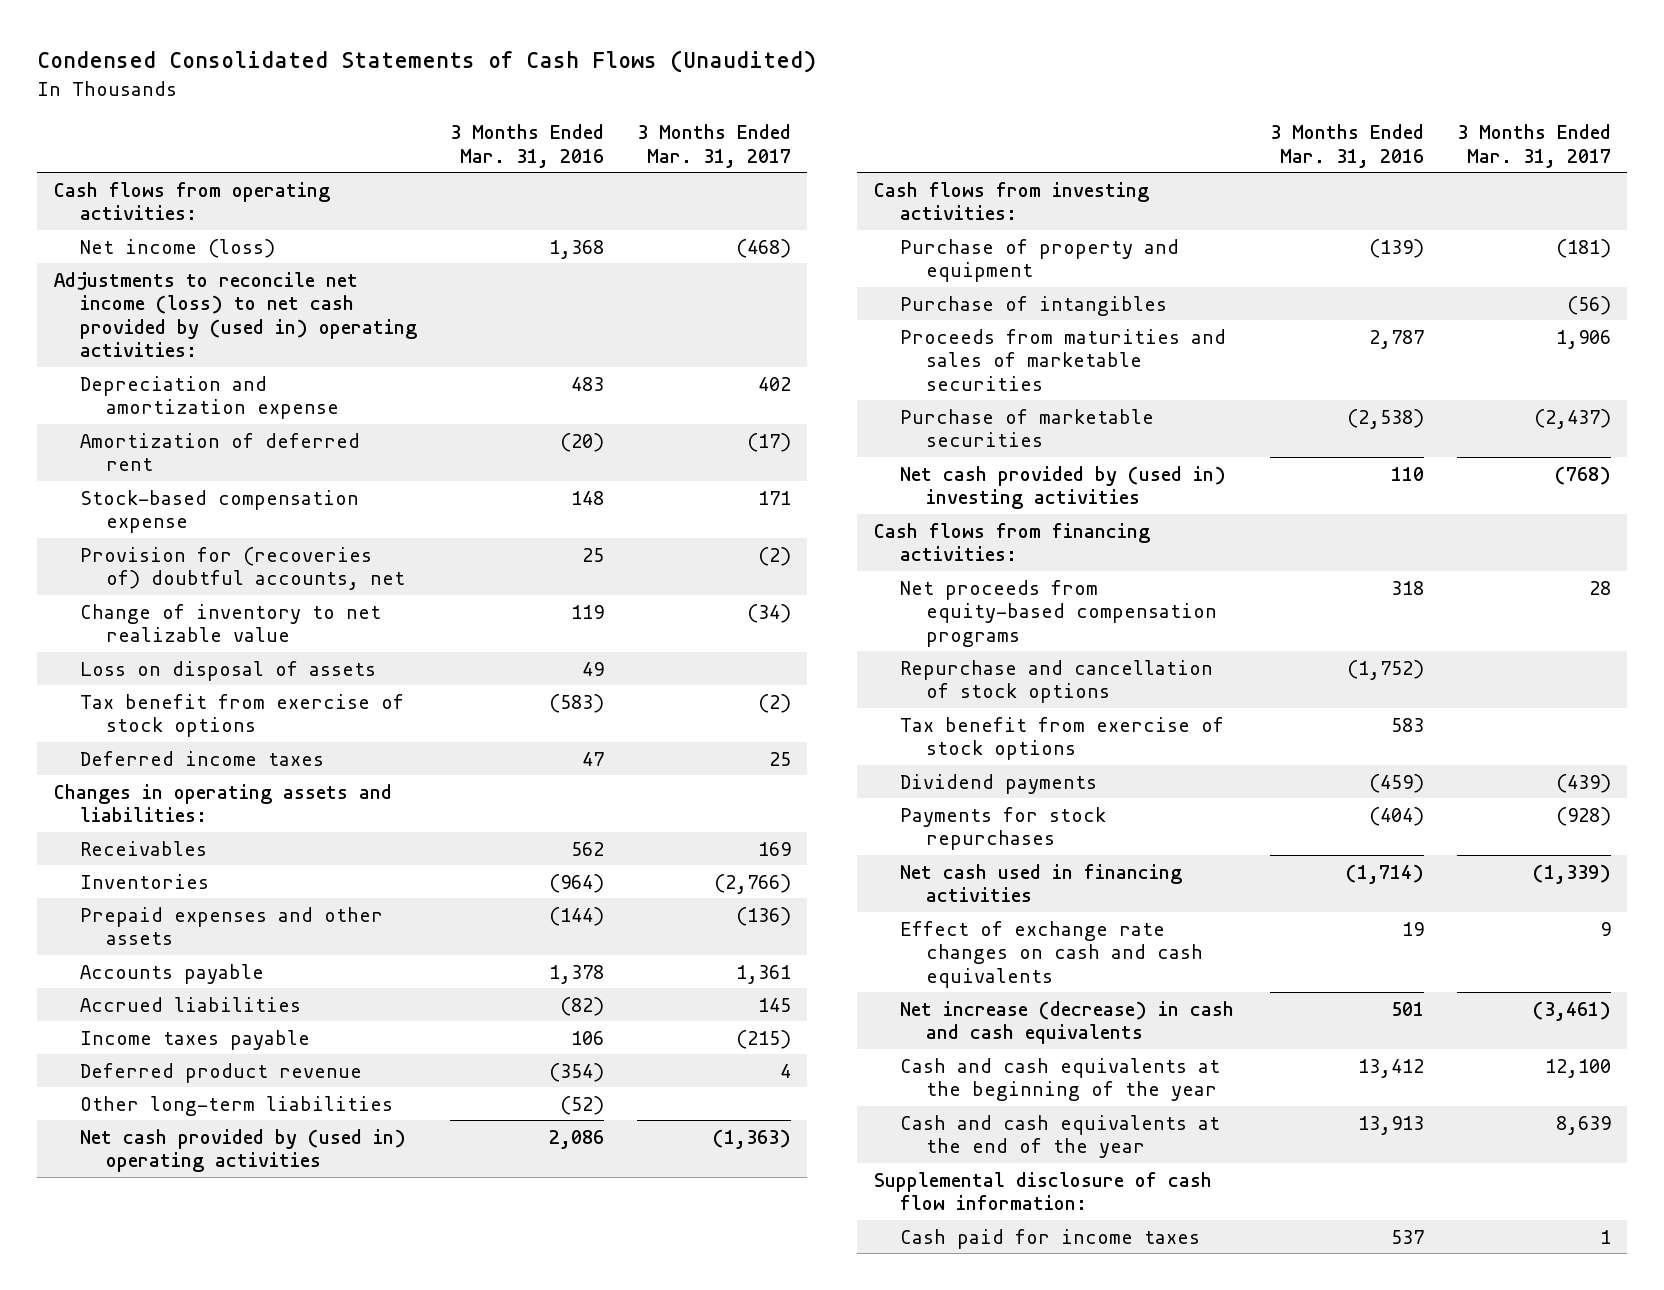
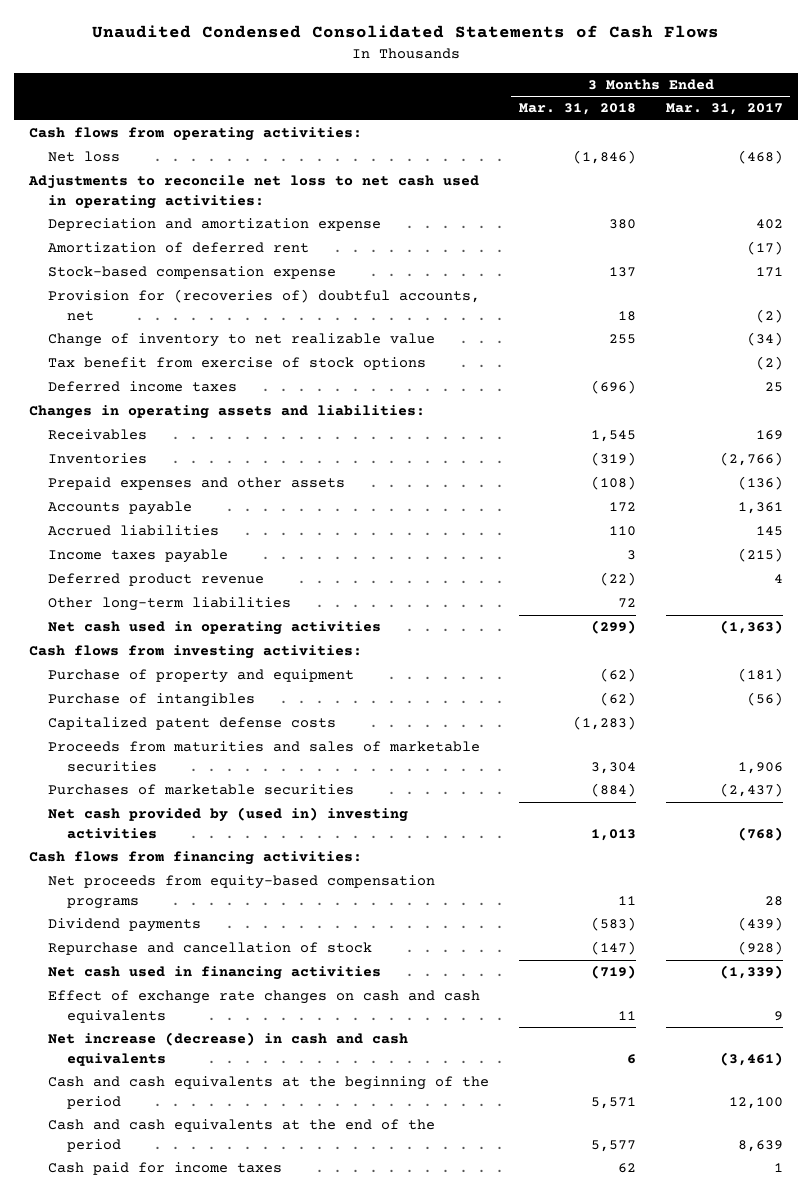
[37,50,817,74] Condensed Consolidated Statements of Cash Flows (Unaudited) -> [91,25,719,39] Unaudited Condensed Consolidated Statements of Cash Flows
[449,124,604,168] 3 Months Ended Mar. 31, 2016 -> none
none -> [518,103,636,116] Mar. 31, 2018
[79,238,275,258] Net income (loss) -> [48,151,121,163] Net loss
[53,271,417,358] Adjustments to reconcile net income (loss) to net cash provided by (used in) operating activities: -> [27,175,479,209] Adjustments to reconcile net loss to net cash used in operating activities:
[79,660,376,681] Loss on disposal of assets -> none
[79,1128,406,1173] Net cash provided by (used in) operating activities -> [48,621,382,636] Net cash used in operating activities
none -> [48,717,337,731] Capitalized patent defense costs
[899,408,1154,448] Purchase of marketable securities -> [48,784,355,796] Purchases of marketable securities
[899,659,1213,704] Repurchase and cancellation of stock options -> none
[899,716,1224,761] Tax benefit from exercise of stock options -> none
[899,806,1106,851] Payments for stock repurchases -> [48,942,373,956] Repurchase and cancellation of stock
[873,1171,1212,1211] Supplemental disclosure of cash flow information: -> none
[899,1057,1220,1102] Cash and cash equivalents at the beginning of the year -> [48,1076,490,1109] Cash and cash equivalents at the beginning of the period
[899,1114,1220,1159] Cash and cash equivalents at the end of the year -> [48,1119,436,1152] Cash and cash equivalents at the end of the period

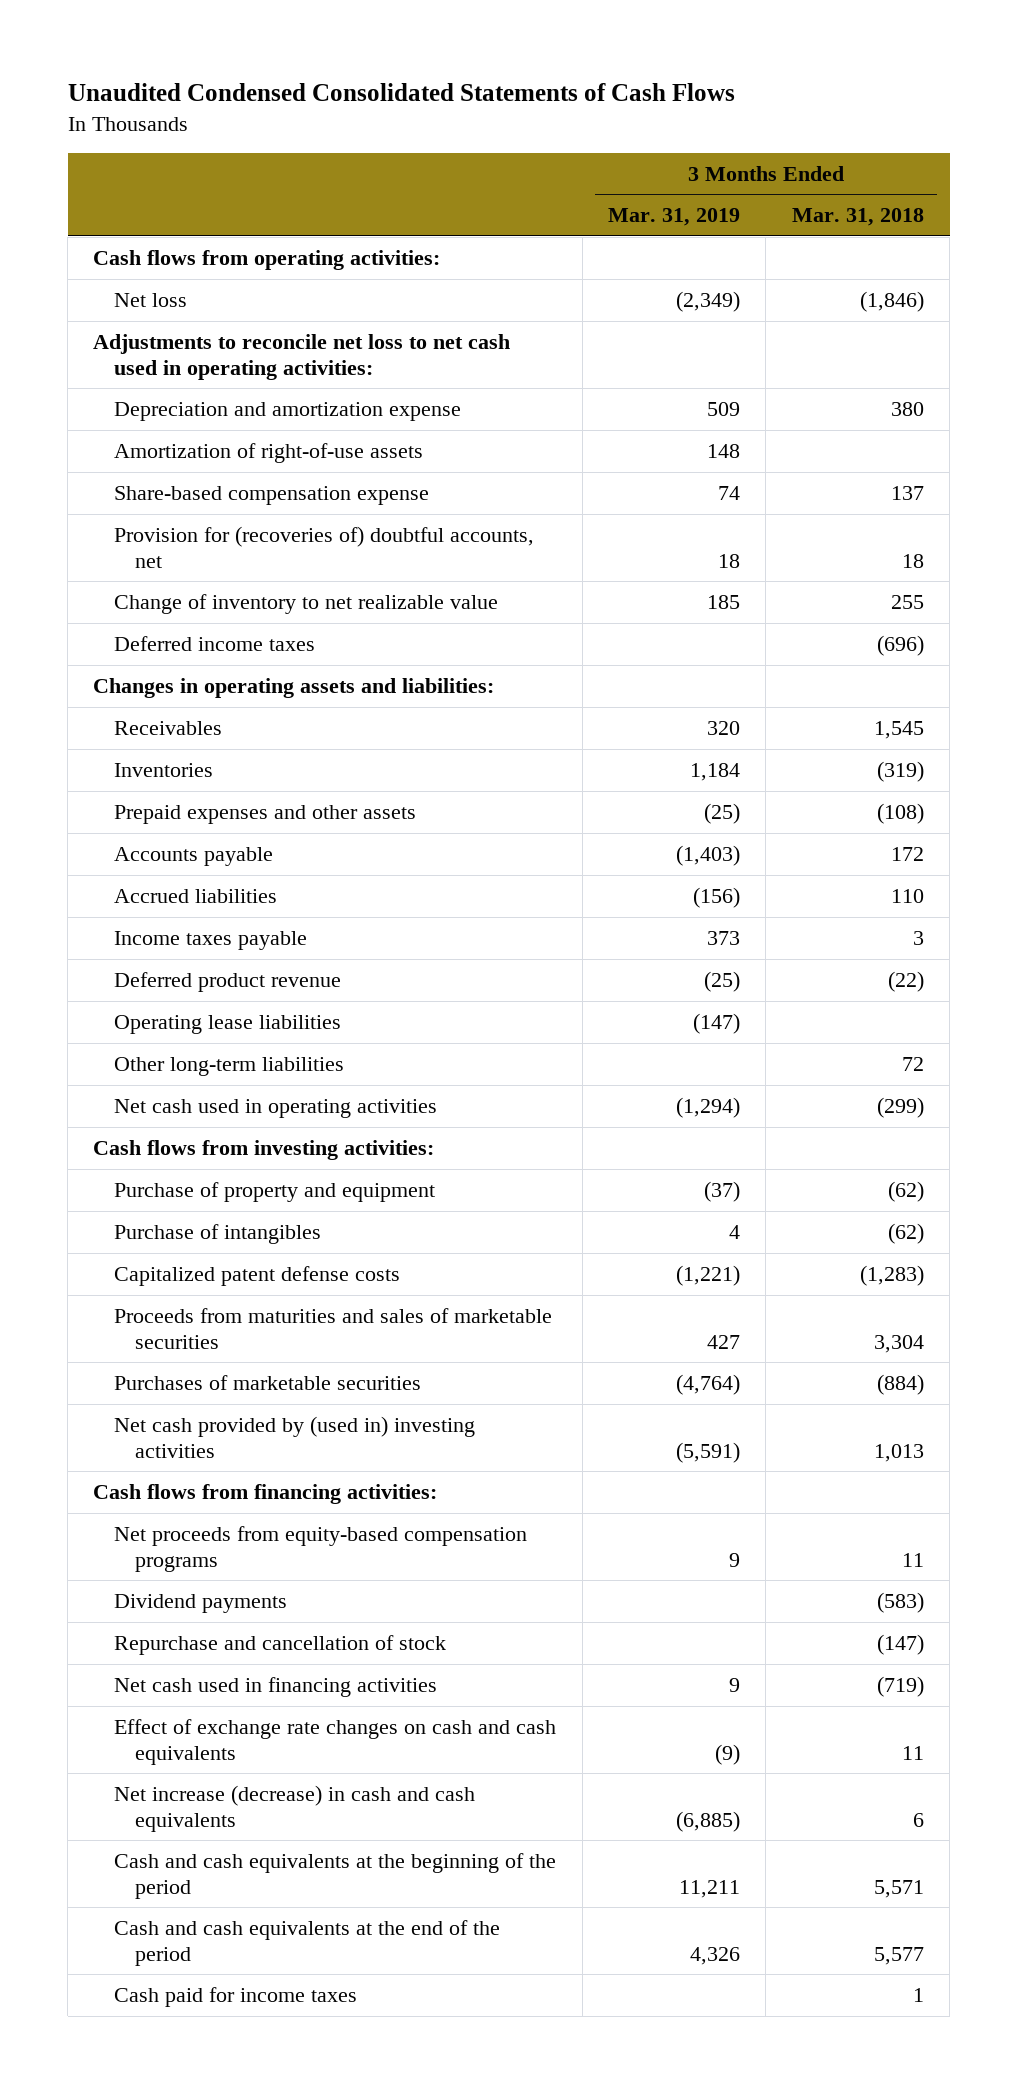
[665,103,783,116] Mar. 31, 2017 -> none
none -> [608,208,741,227] Mar. 31, 2019
[48,242,310,254] Amortization of deferred rent -> none
none -> [114,442,424,463] Amortization of right-of-use assets
[48,266,337,280] Stock-based compensation expense -> [114,485,430,505] Share-based compensation expense
[48,357,427,371] Tax benefit from exercise of stock options -> none
none -> [114,1014,342,1034] Operating lease liabilities
[617,1163,636,1174] 62 -> [912,1987,924,2002] 1

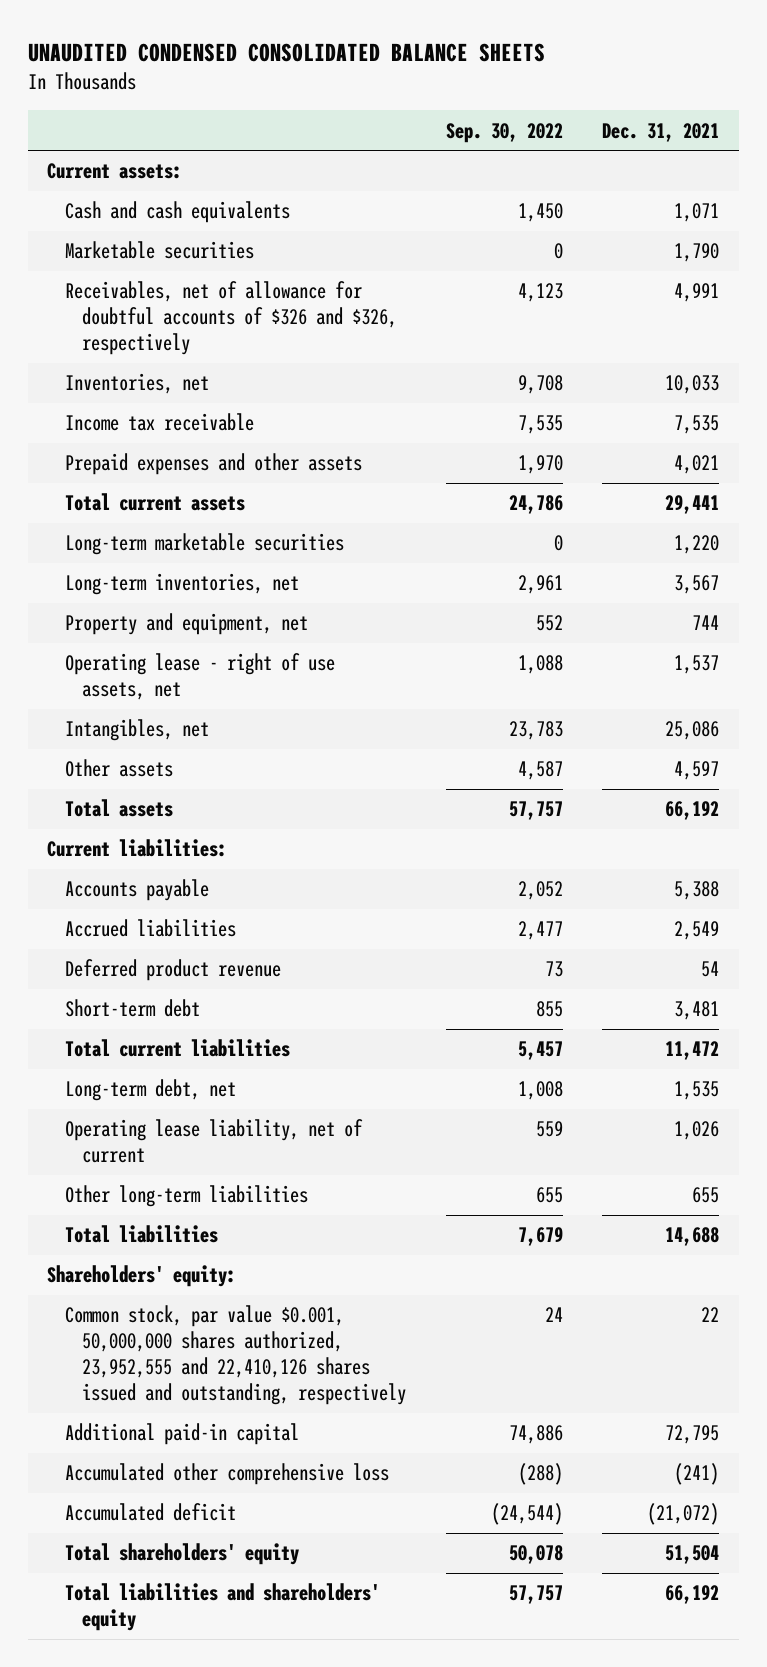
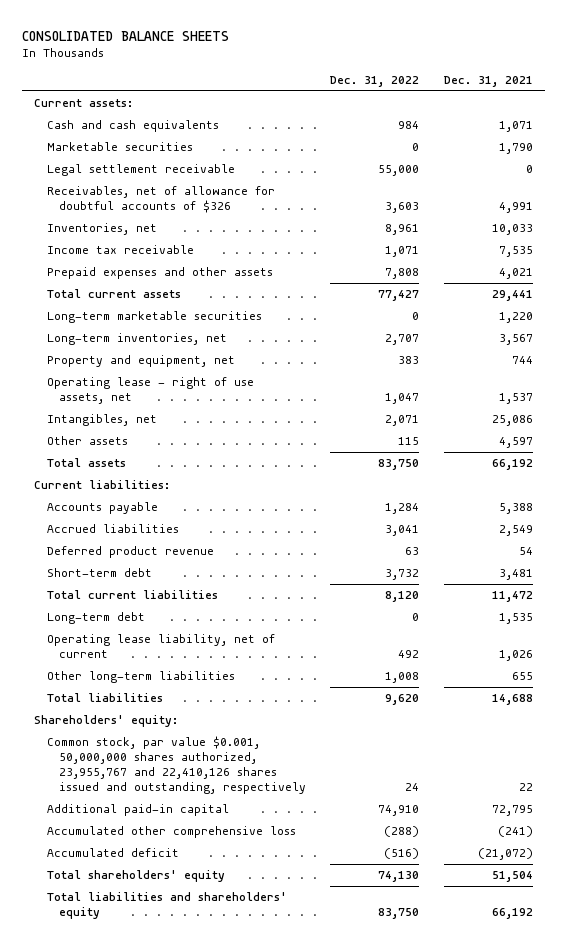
[27,42,545,62] UNAUDITED CONDENSED CONSOLIDATED BALANCE SHEETS -> [22,30,230,41] CONSOLIDATED BALANCE SHEETS
[445,122,563,143] Sep. 30, 2022 -> none
none -> [330,75,420,87] Dec. 31, 2022
none -> [46,164,235,177] Legal settlement receivable
[64,281,398,356] Receivables, net of allowance for doubtful accounts of $326 and $326, respectively -> [46,186,275,214] Receivables, net of allowance for doubtful accounts of $326
[64,1079,236,1102] Long-term debt, net -> [46,612,145,625] Long-term debt
[64,1305,407,1406] Common stock, par value $0.001, 50,000,000 shares authorized, 23,952,555 and 22,410,126 shares issued and outstanding, respectively -> [46,736,306,795] Common stock, par value $0.001, 50,000,000 shares authorized, 23,955,767 and 22,410,126 shares issued and outstanding, respectively

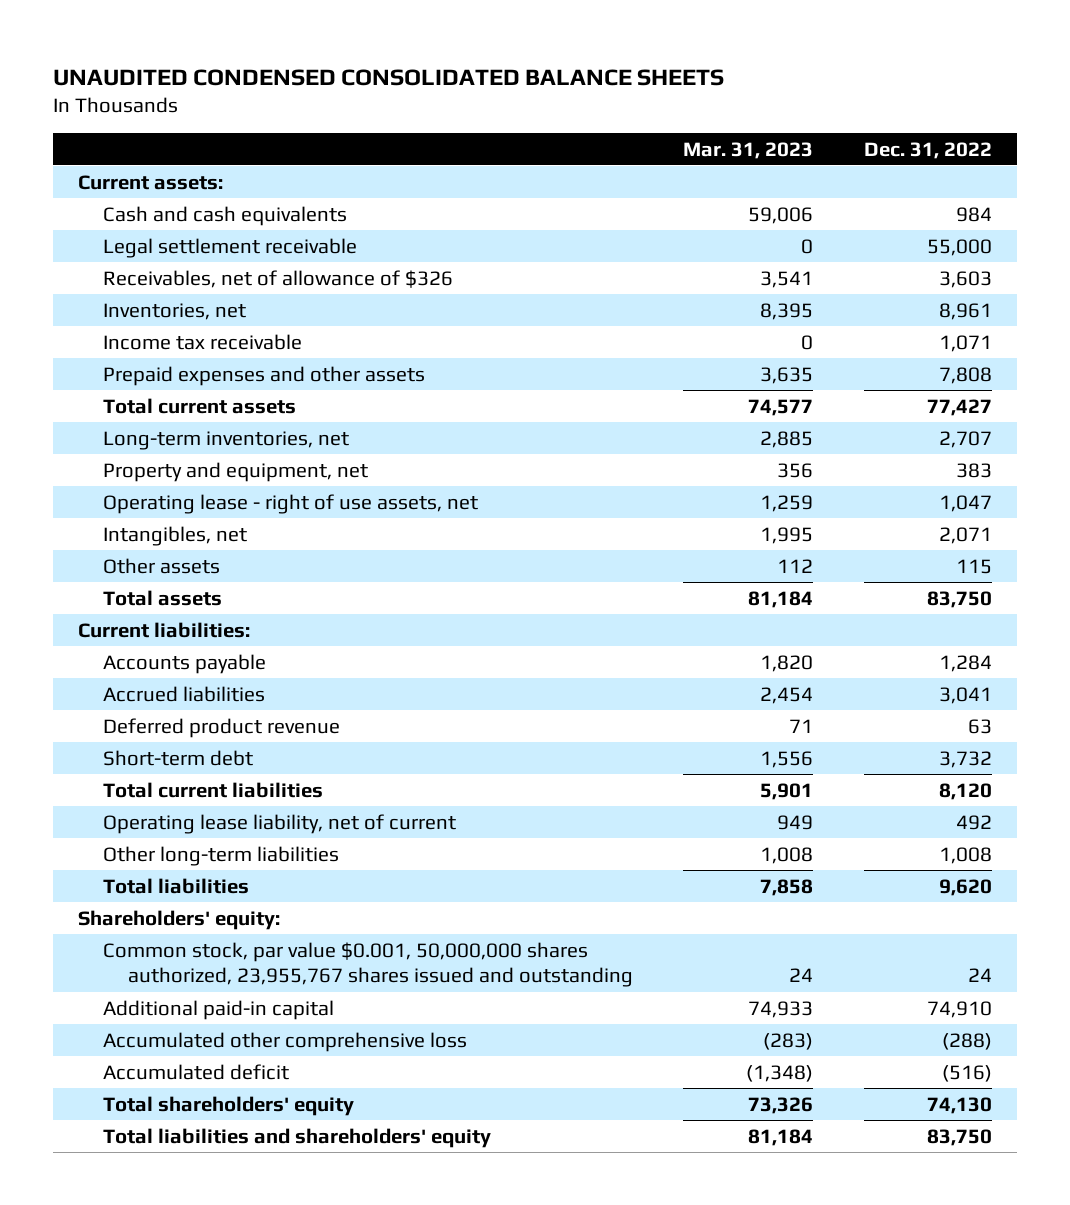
[22,30,230,41] CONSOLIDATED BALANCE SHEETS -> [52,68,724,86] UNAUDITED CONDENSED CONSOLIDATED BALANCE SHEETS
[443,75,533,87] Dec. 31, 2021 -> none
none -> [683,141,814,159] Mar. 31, 2023
[46,142,193,152] Marketable securities -> none
[46,186,275,214] Receivables, net of allowance for doubtful accounts of $326 -> [102,269,453,288] Receivables, net of allowance of $326
[46,311,262,324] Long-term marketable securities -> none
[46,612,145,625] Long-term debt -> none
[46,736,306,795] Common stock, par value $0.001, 50,000,000 shares authorized, 23,955,767 and 22,410,126 shares issued and outstanding, respectively -> [102,941,633,988] Common stock, par value $0.001, 50,000,000 shares authorized, 23,955,767 shares issued and outstanding

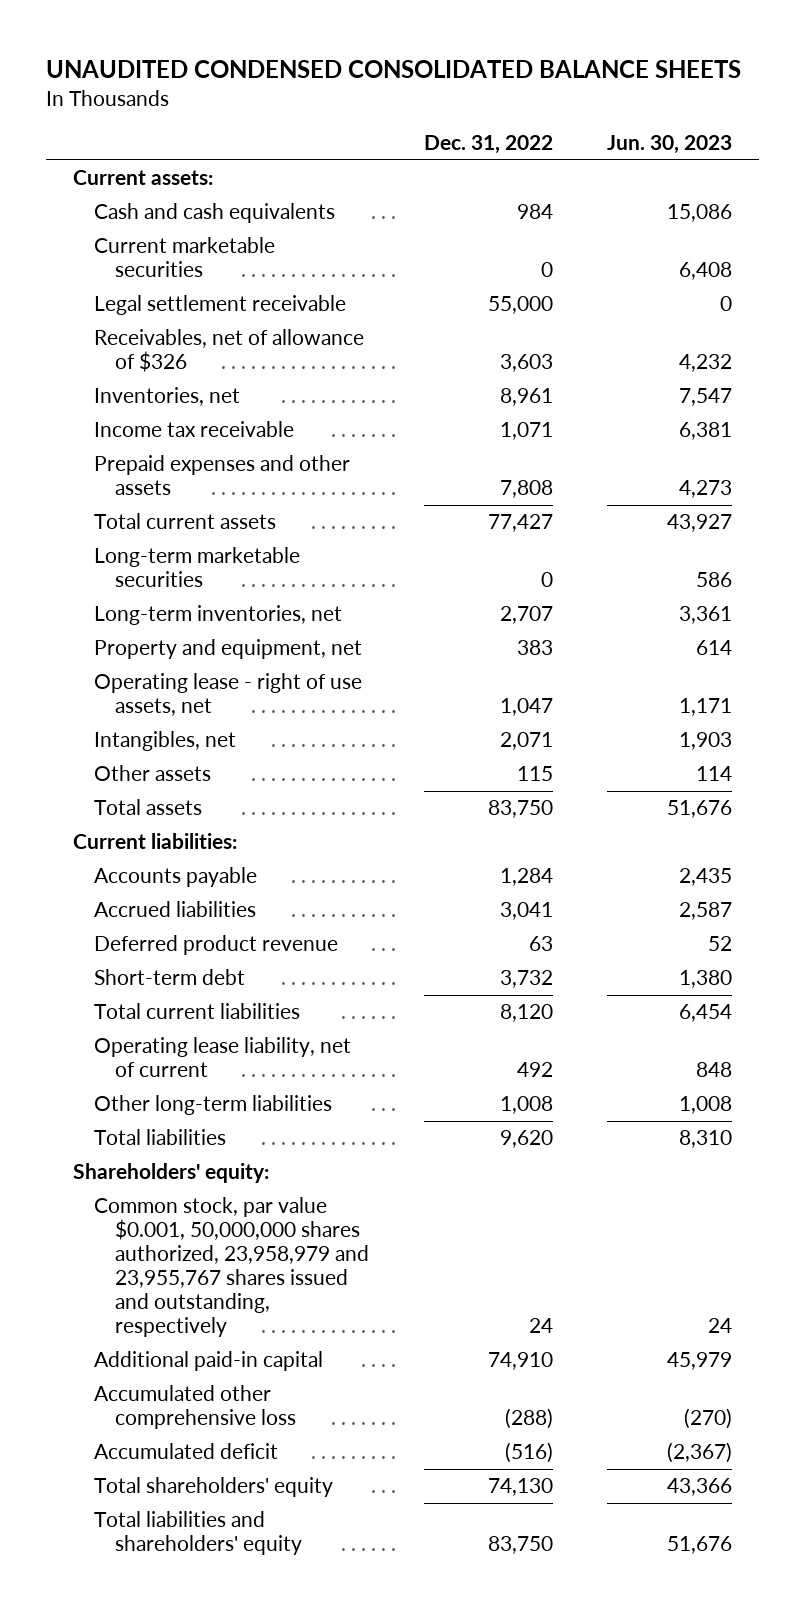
[683,141,814,159] Mar. 31, 2023 -> none
none -> [606,135,732,155] Jun. 30, 2023
none -> [94,237,276,278] Current marketable securities
none -> [94,547,301,588] Long-term marketable securities
[102,941,633,988] Common stock, par value $0.001, 50,000,000 shares authorized, 23,955,767 shares issued and outstanding -> [94,1197,370,1338] Common stock, par value $0.001, 50,000,000 shares authorized, 23,958,979 and 23,955,767 shares issued and outstanding, respectively

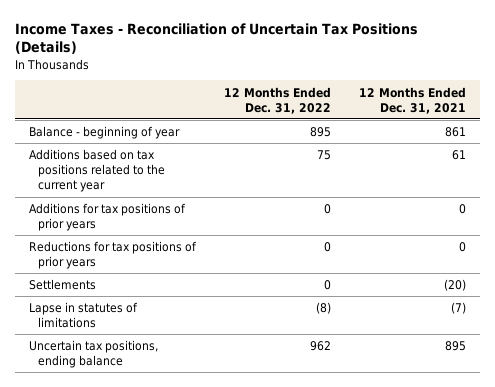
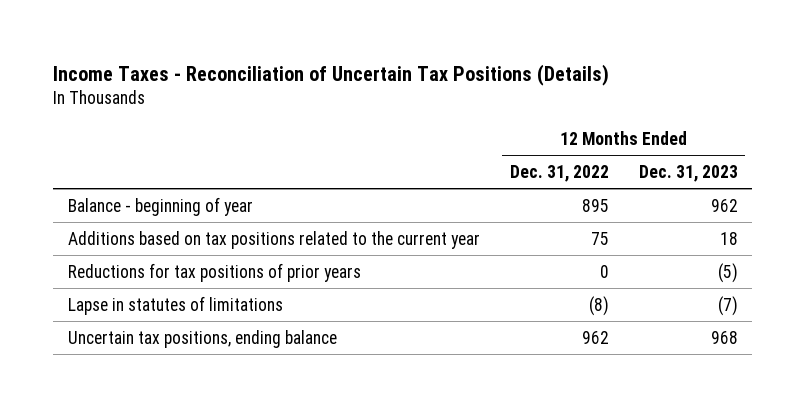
[358,86,466,114] 12 Months Ended Dec. 31, 2021 -> none
none -> [638,164,738,182] Dec. 31, 2023
[29,203,187,232] Additions for tax positions of prior years -> none
[29,279,97,291] Settlements -> none

